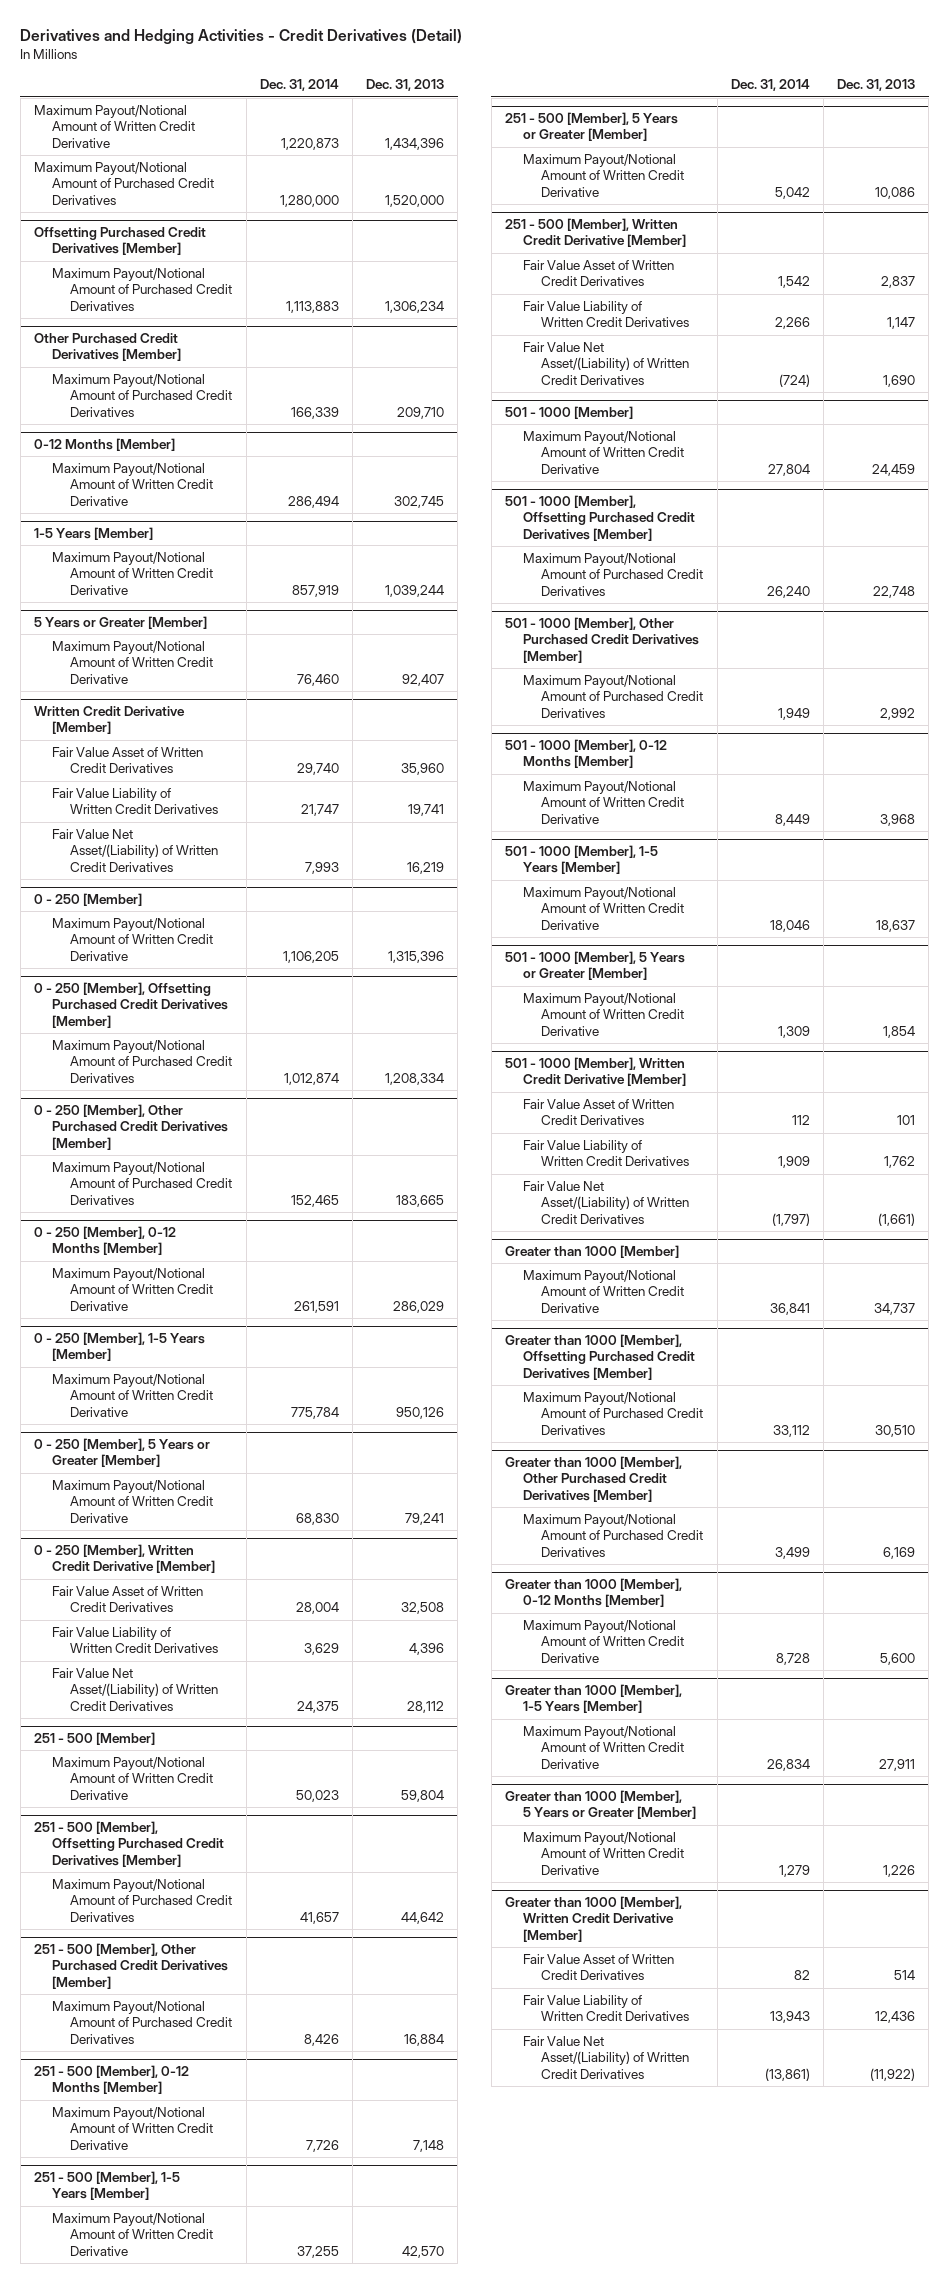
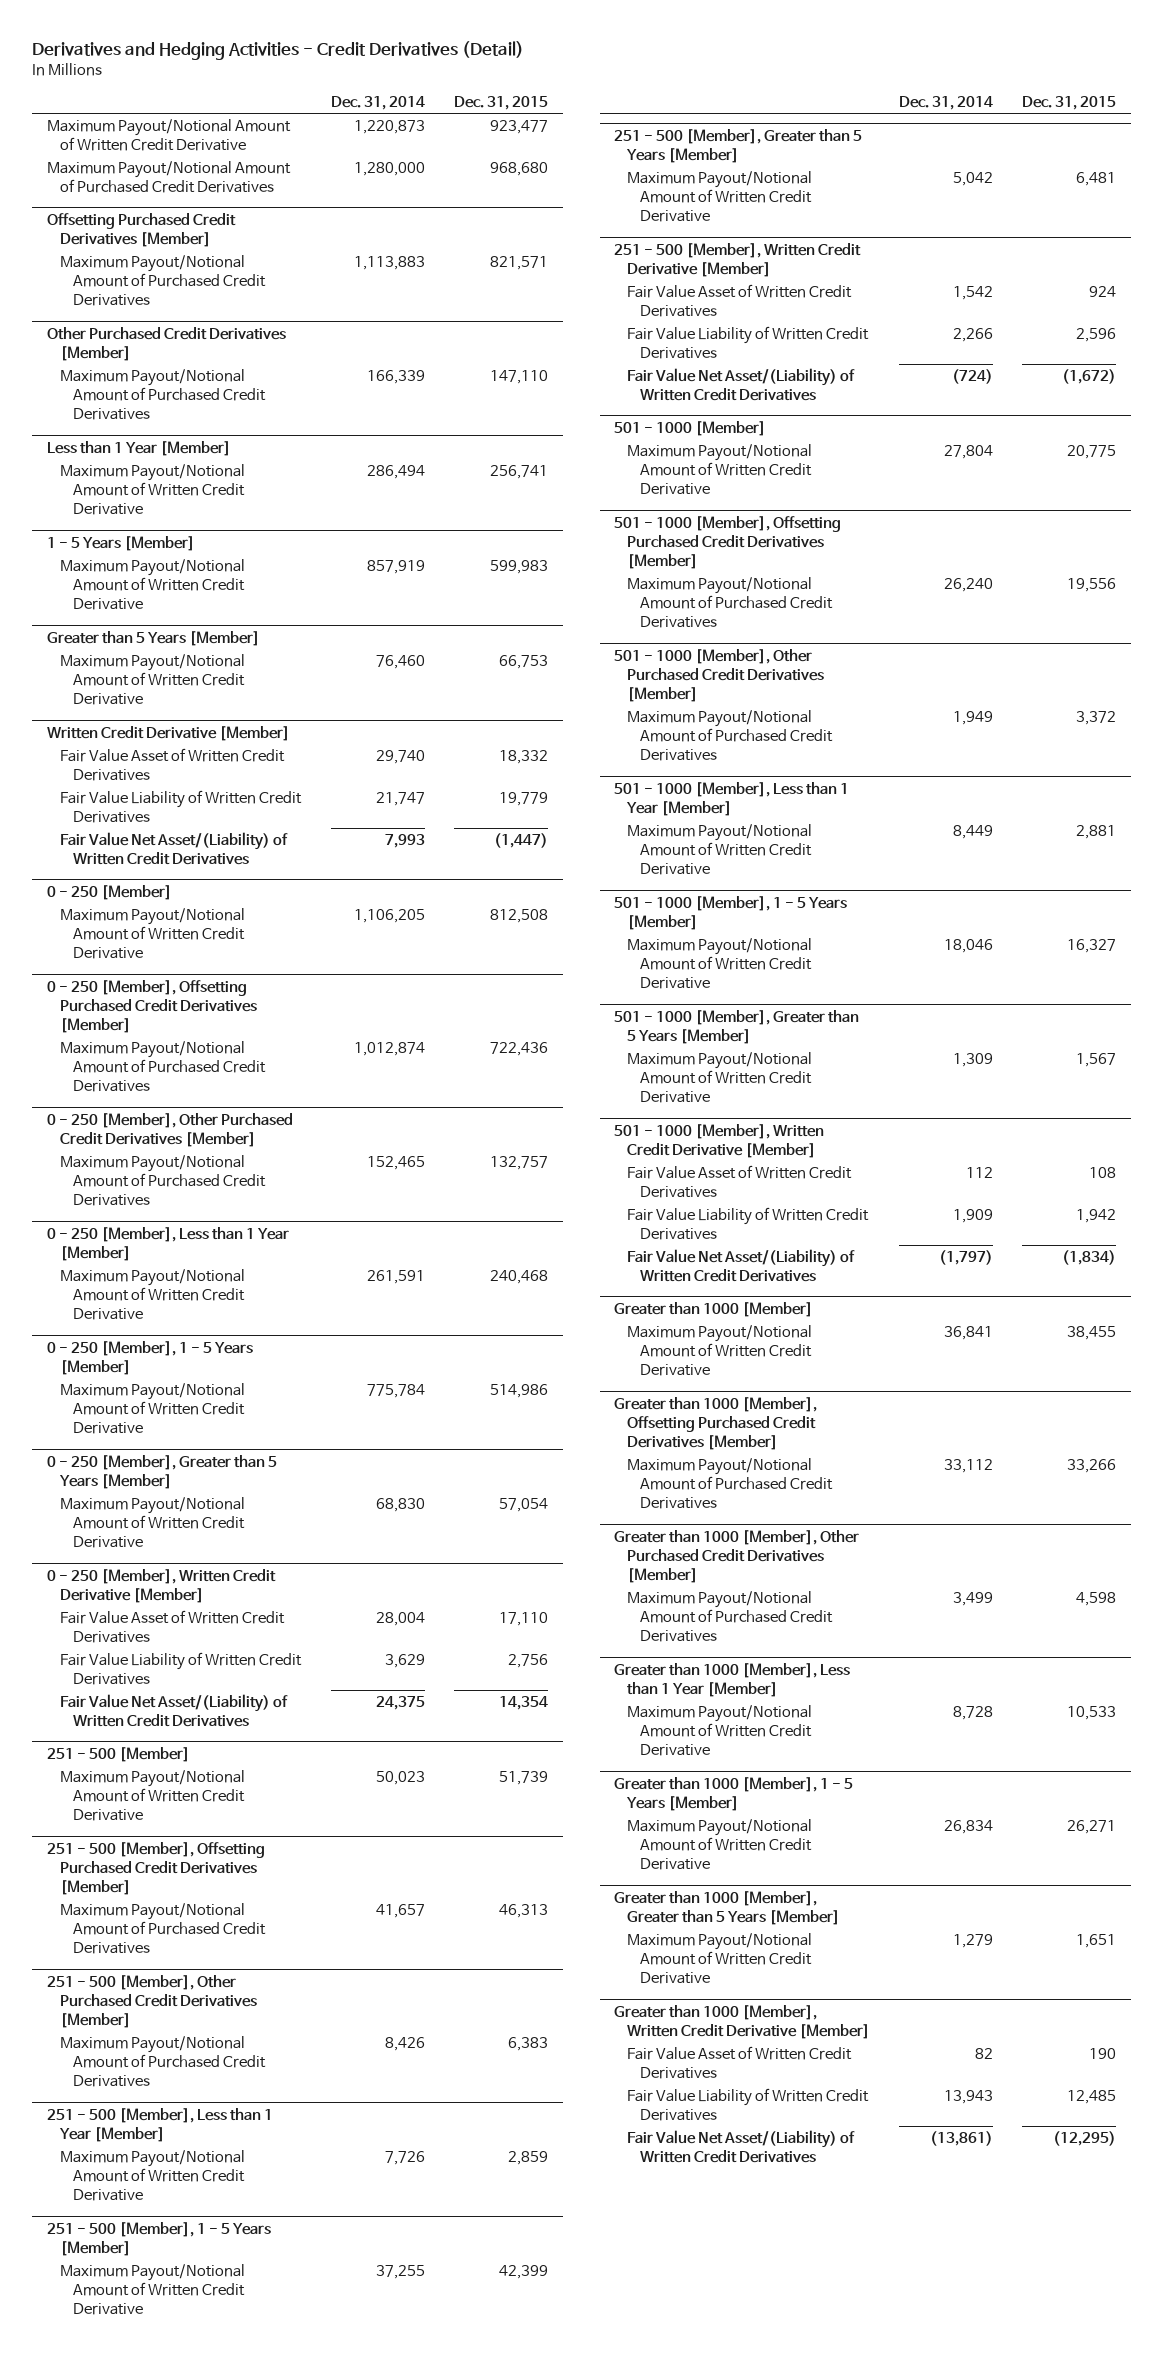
[366,79,445,92] Dec. 31, 2013 -> none
none -> [454,95,549,110] Dec. 31, 2015
[33,438,175,452] 0-12 Months [Member] -> [46,440,231,456] Less than 1 Year [Member]
[33,527,153,541] 1-5 Years [Member] -> [46,535,195,551] 1 - 5 Years [Member]
[33,616,207,630] 5 Years or Greater [Member] -> [46,630,260,646] Greater than 5 Years [Member]
[33,1226,176,1256] 0 - 250 [Member], 0-12 Months [Member] -> none
none -> [46,1226,289,1261] 0 - 250 [Member], Less than 1 Year [Member]
[33,1332,205,1362] 0 - 250 [Member], 1-5 Years [Member] -> [46,1340,253,1375] 0 - 250 [Member], 1 - 5 Years [Member]
[33,1438,210,1468] 0 - 250 [Member], 5 Years or Greater [Member] -> [46,1454,277,1489] 0 - 250 [Member], Greater than 5 Years [Member]
[33,2065,189,2095] 251 - 500 [Member], 0-12 Months [Member] -> none
none -> [46,2107,273,2142] 251 - 500 [Member], Less than 1 Year [Member]
[33,2171,180,2201] 251 - 500 [Member], 1-5 Years [Member] -> [46,2221,271,2256] 251 - 500 [Member], 1 - 5 Years [Member]
[504,112,678,142] 251 - 500 [Member], 5 Years or Greater [Member] -> [614,128,863,163] 251 - 500 [Member], Greater than 5 Years [Member]
[504,739,667,769] 501 - 1000 [Member], 0-12 Months [Member] -> none
none -> [614,781,850,816] 501 - 1000 [Member], Less than 1 Year [Member]
[504,845,658,875] 501 - 1000 [Member], 1-5 Years [Member] -> [614,895,848,930] 501 - 1000 [Member], 1 - 5 Years [Member]
[504,951,685,981] 501 - 1000 [Member], 5 Years or Greater [Member] -> [614,1009,860,1044] 501 - 1000 [Member], Greater than 5 Years [Member]
[504,1578,682,1608] Greater than 1000 [Member], 0-12 Months [Member] -> none
none -> [614,1662,851,1697] Greater than 1000 [Member], Less than 1 Year [Member]
[504,1684,682,1714] Greater than 1000 [Member], 1-5 Years [Member] -> [614,1776,854,1811] Greater than 1000 [Member], 1 - 5 Years [Member]
[504,1790,697,1820] Greater than 1000 [Member], 5 Years or Greater [Member] -> [614,1890,841,1925] Greater than 1000 [Member], Greater than 5 Years [Member]

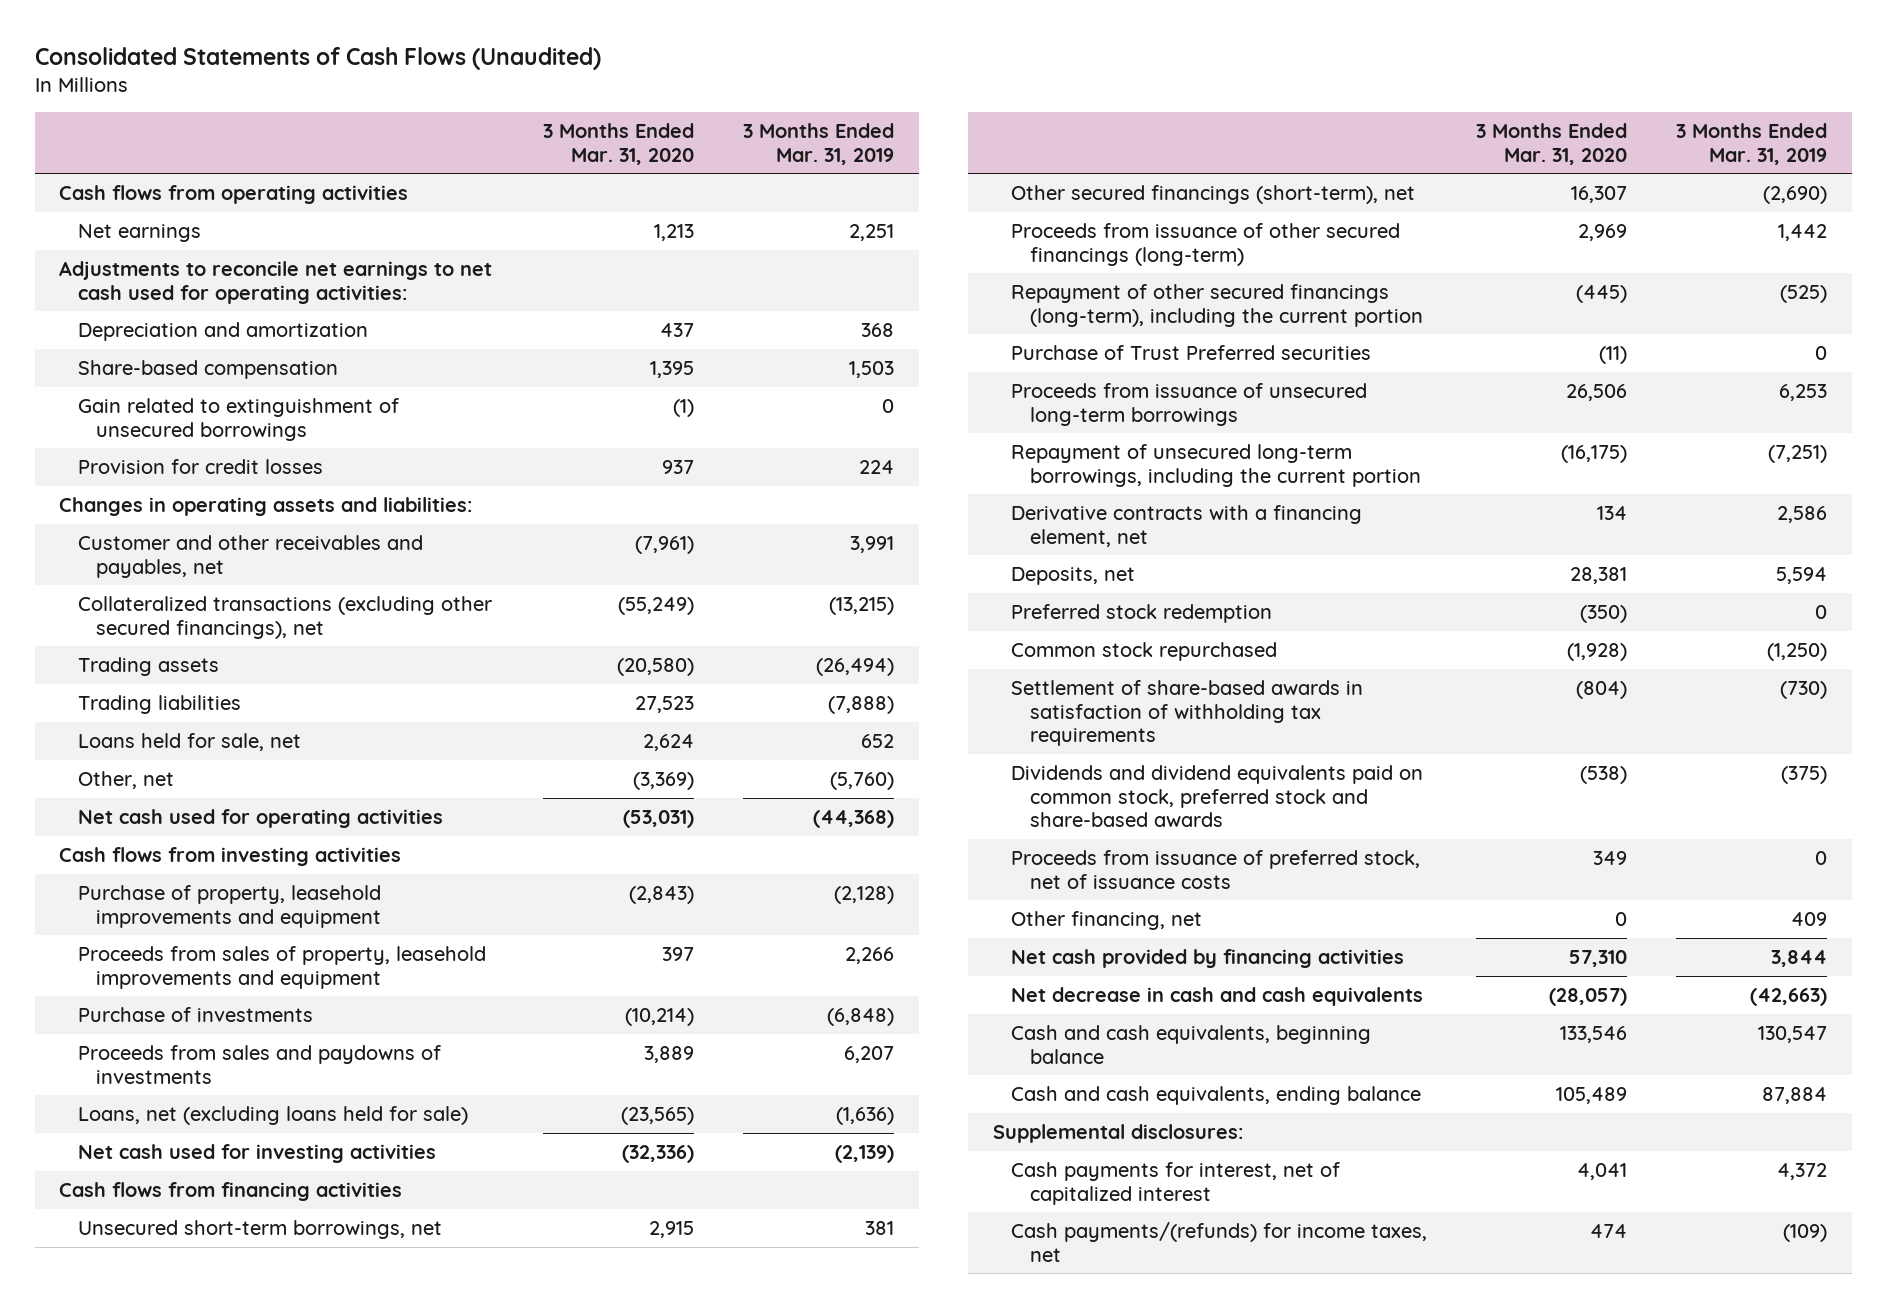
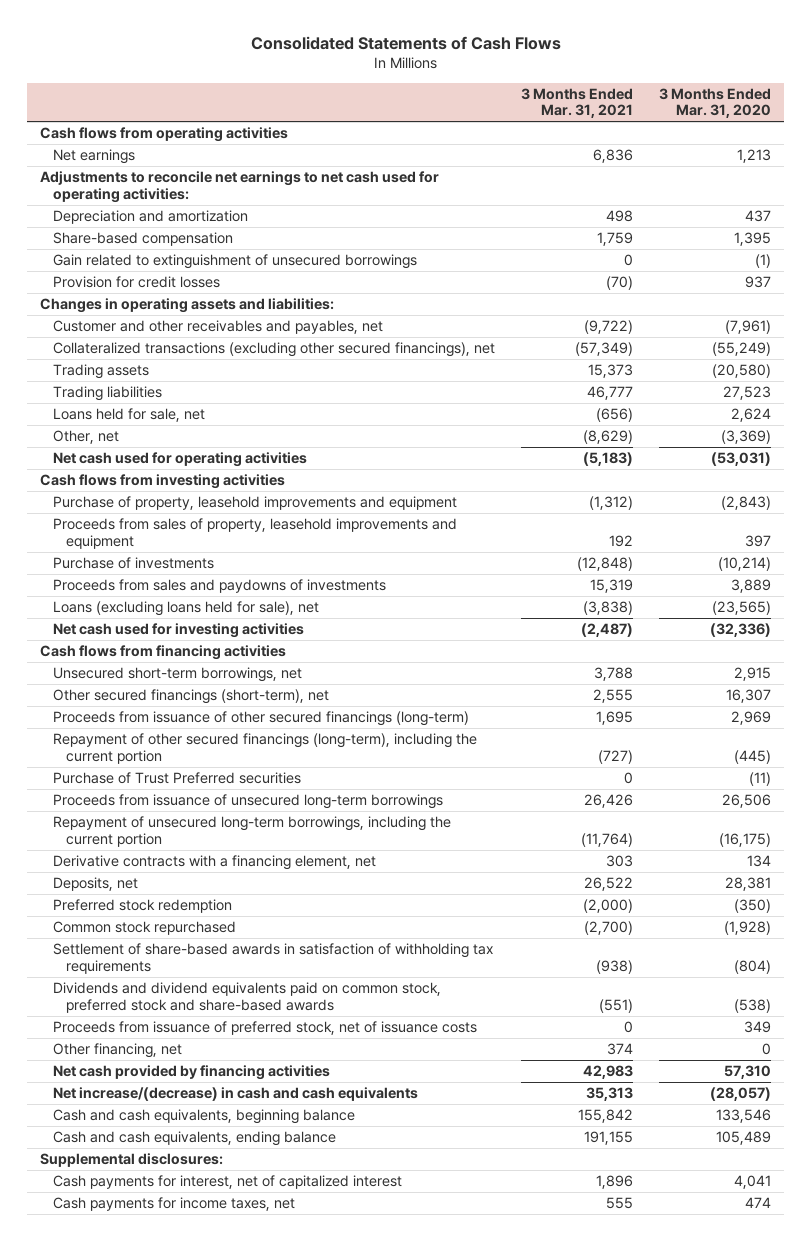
[34,47,601,71] Consolidated Statements of Cash Flows (Unaudited) -> [250,35,561,50] Consolidated Statements of Cash Flows
[742,122,894,165] 3 Months Ended Mar. 31, 2019 -> none
none -> [521,87,634,119] 3 Months Ended Mar. 31, 2021
[77,1105,468,1125] Loans, net (excluding loans held for sale) -> [52,600,319,616] Loans (excluding loans held for sale), net
[1011,986,1424,1006] Net decrease in cash and cash equivalents -> [52,1086,418,1101] Net increase/(decrease) in cash and cash equivalents
[1011,1221,1428,1262] Cash payments/(refunds) for income taxes, net -> [52,1196,295,1211] Cash payments for income taxes, net

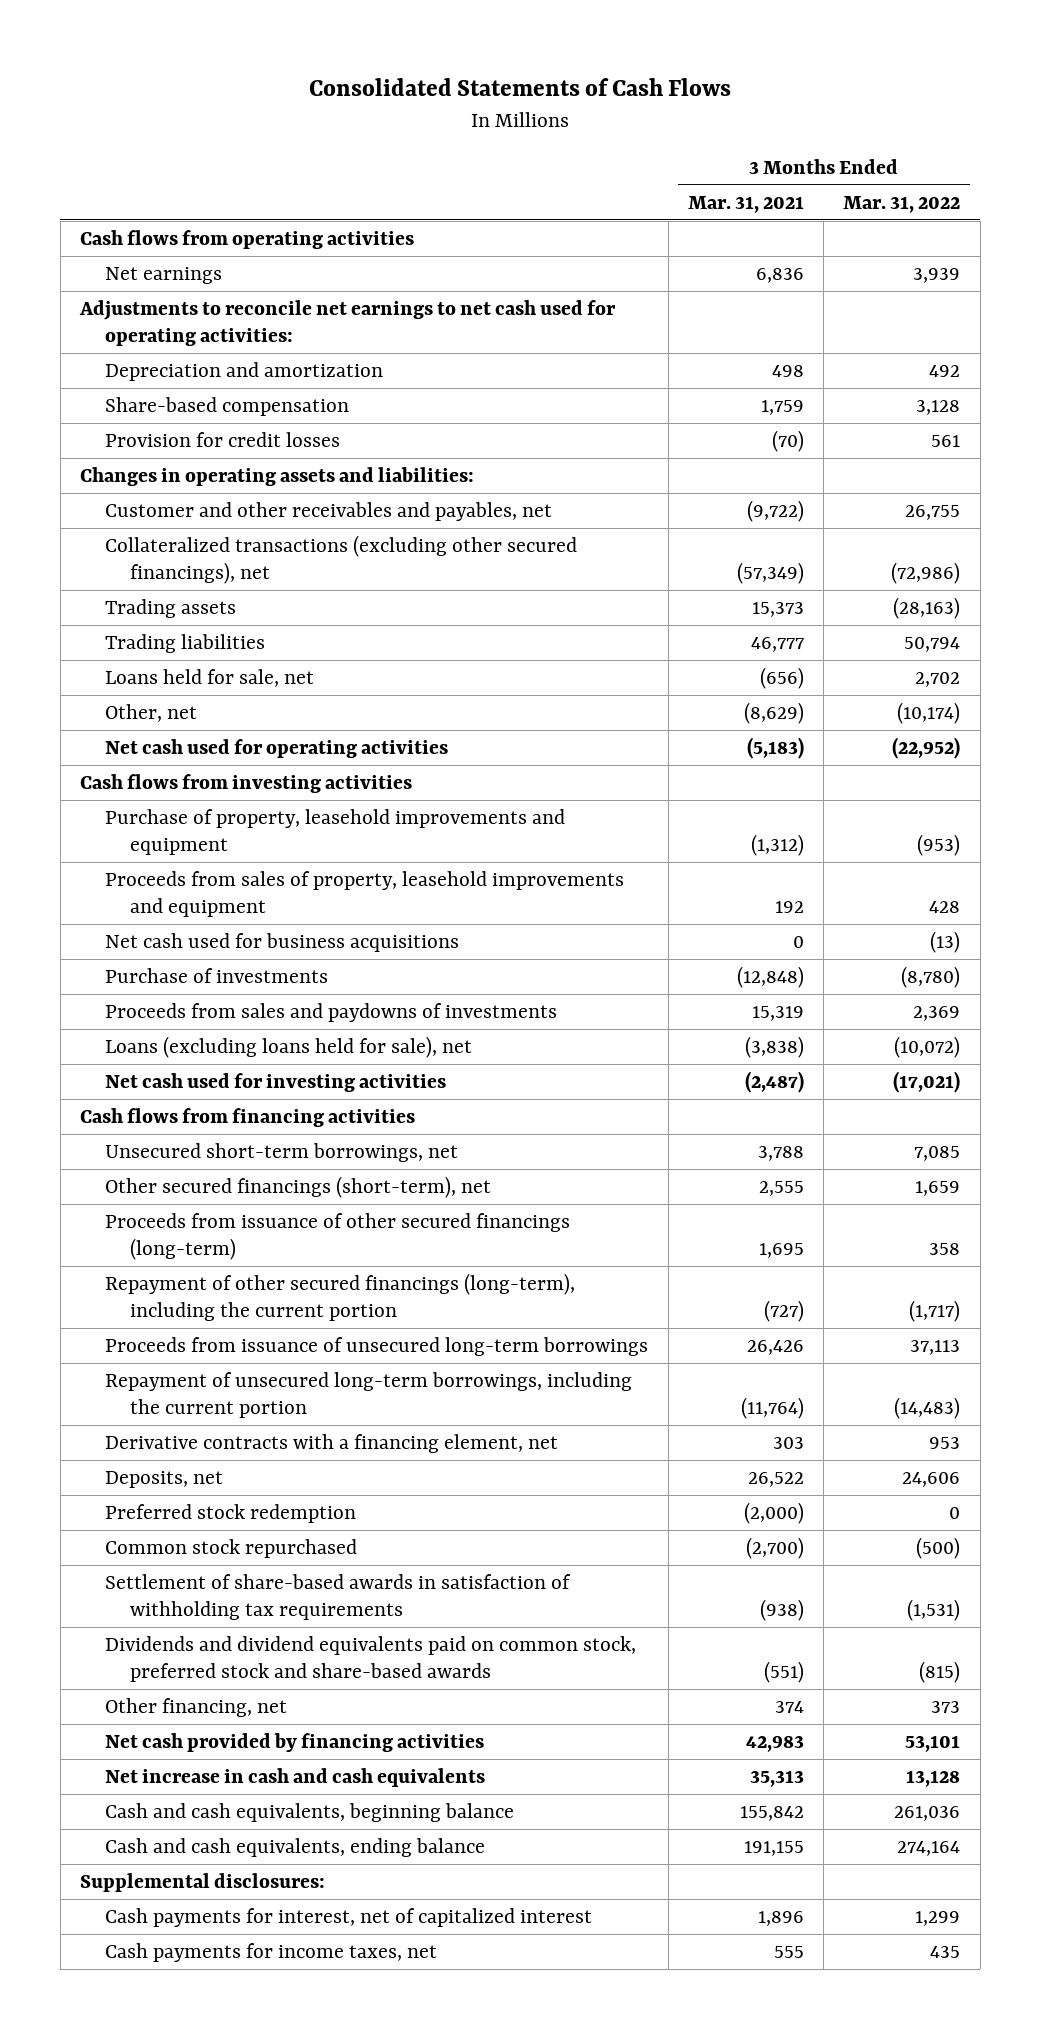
[659,87,772,119] 3 Months Ended Mar. 31, 2020 -> none
none -> [843,195,961,213] Mar. 31, 2022
[52,253,417,269] Gain related to extinguishment of unsecured borrowings -> none
none -> [105,933,460,953] Net cash used for business acquisitions
[52,771,301,784] Purchase of Trust Preferred securities -> none
[52,1020,477,1035] Proceeds from issuance of preferred stock, net of issuance costs -> none
[52,1086,418,1101] Net increase/(decrease) in cash and cash equivalents -> [105,1768,486,1788] Net increase in cash and cash equivalents

